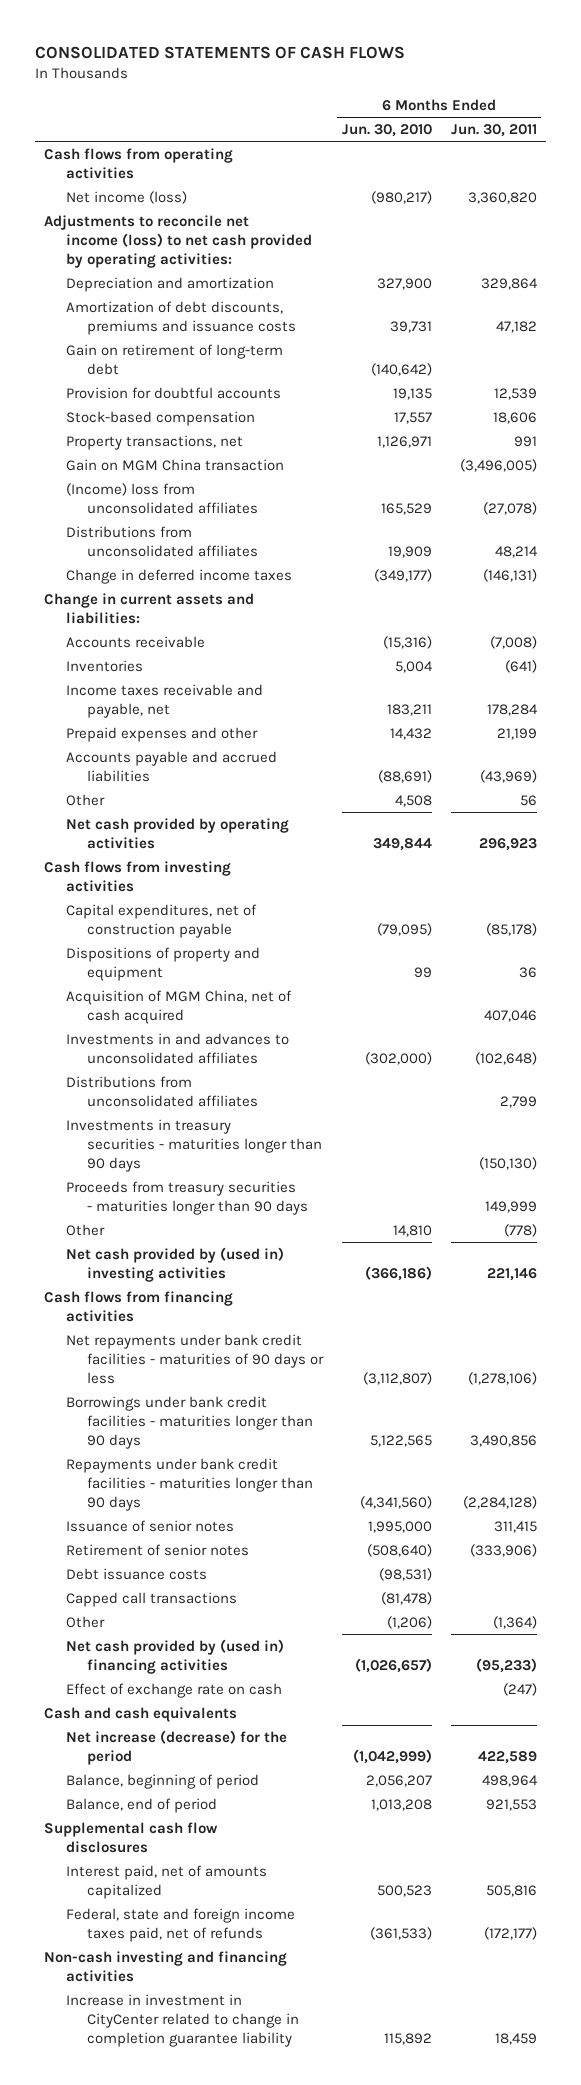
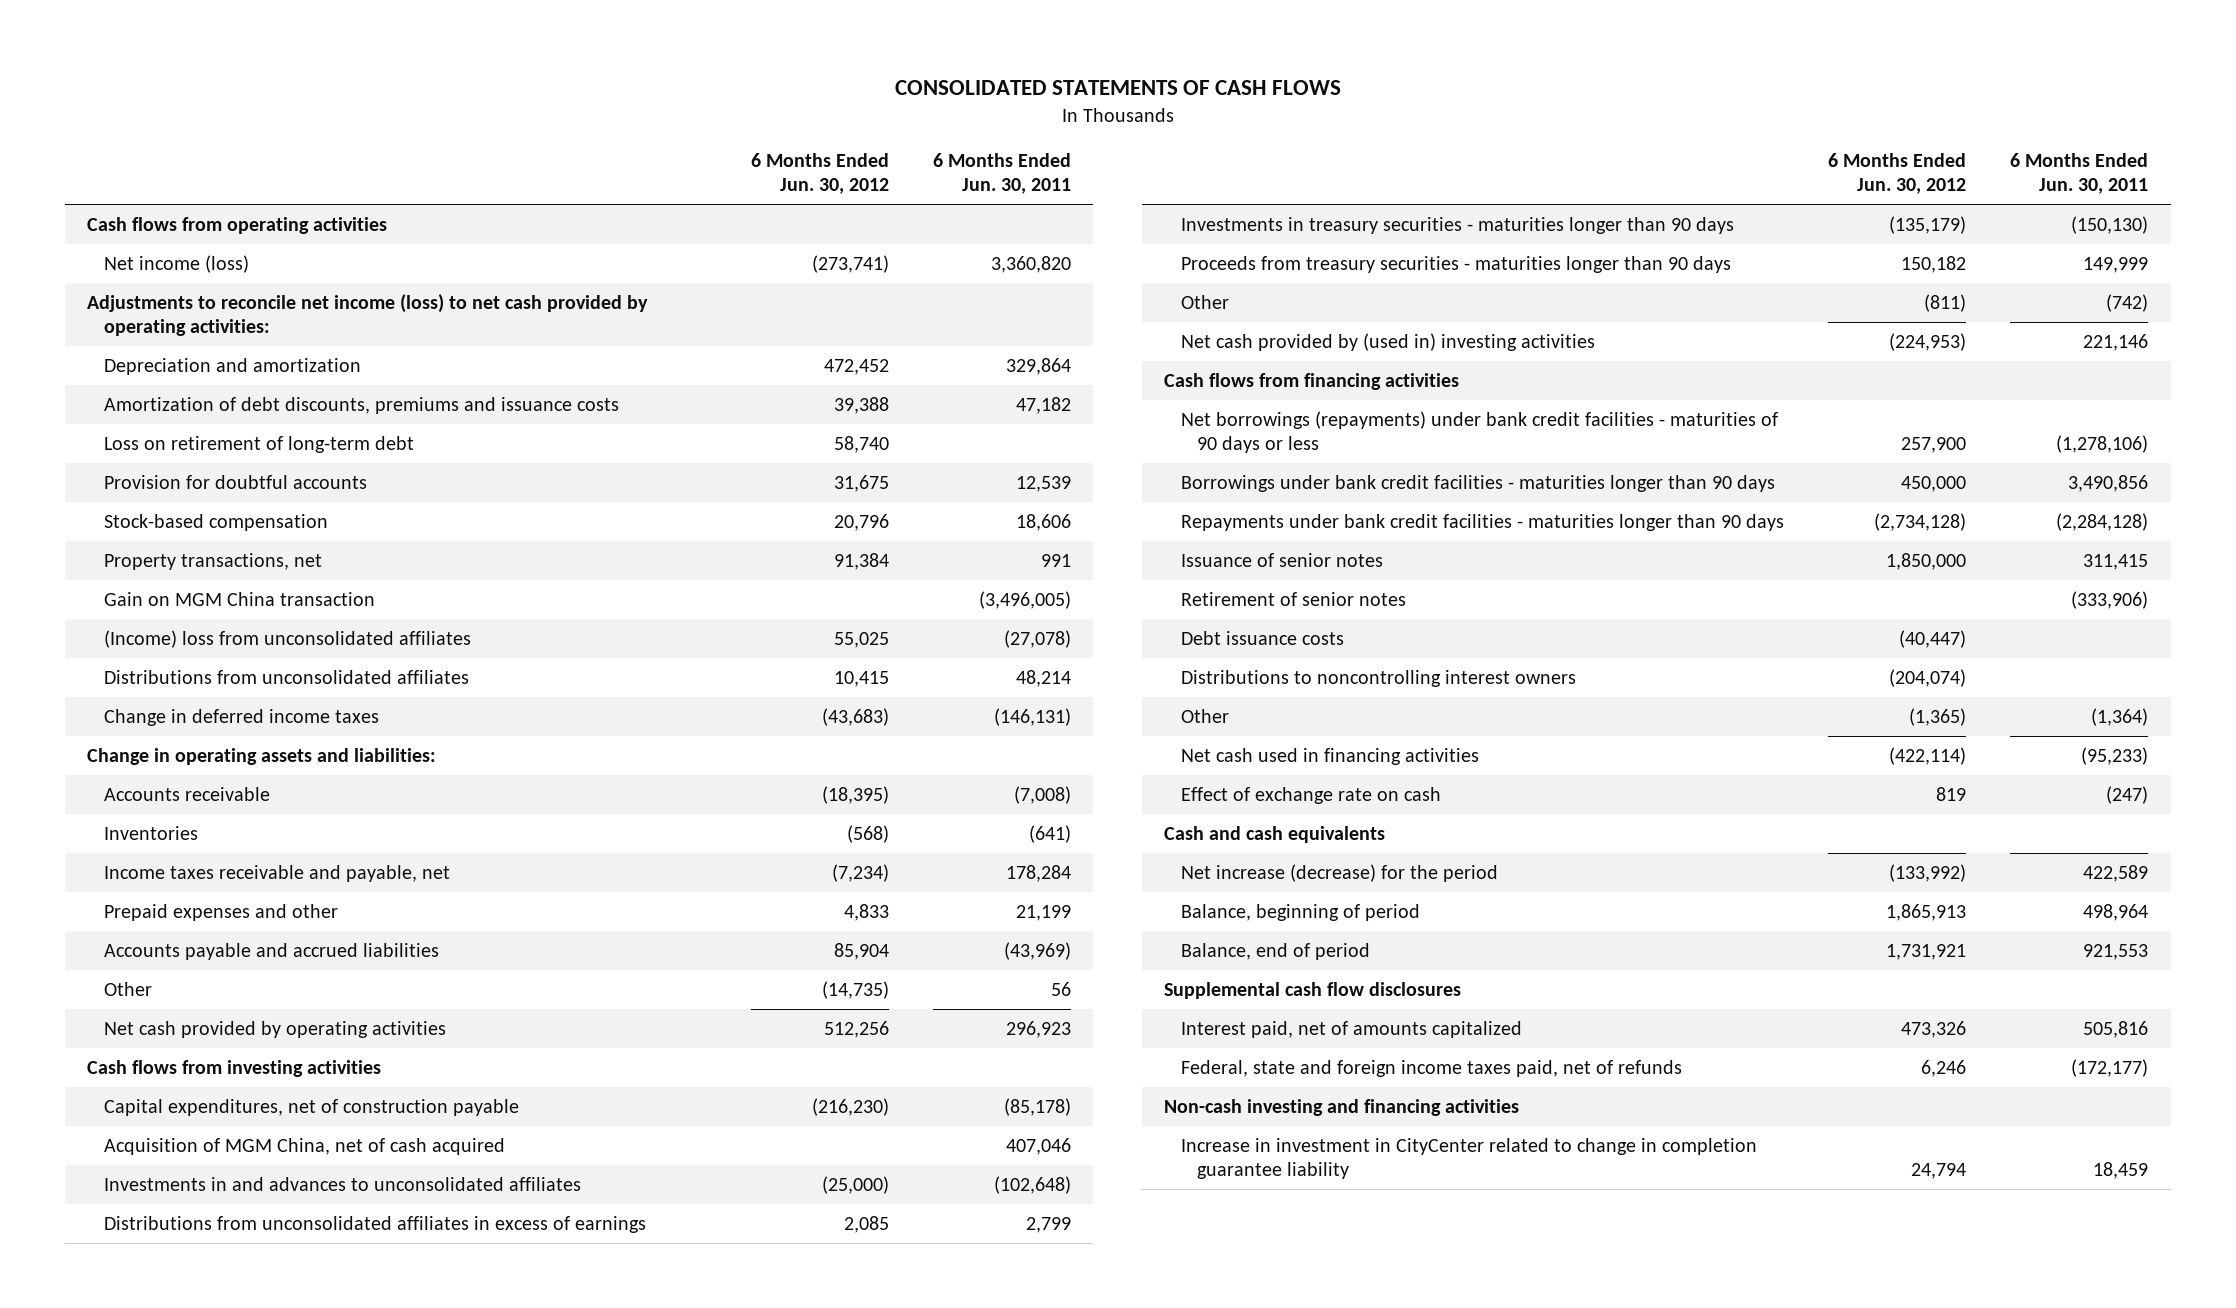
[341,123,432,137] Jun. 30, 2010 -> none
none -> [751,153,890,194] 6 Months Ended Jun. 30, 2012
[65,343,283,375] Gain on retirement of long-term debt -> [103,435,414,453] Loss on retirement of long-term debt
[44,592,255,624] Change in current assets and liabilities: -> [87,747,437,765] Change in operating assets and liabilities:
[65,946,260,981] Dispositions of property and equipment -> none
[65,1075,258,1107] Distributions from unconsolidated affiliates -> [103,1215,646,1233] Distributions from unconsolidated affiliates in excess of earnings
[503,1223,537,1237] (778) -> [2106,293,2149,312] (742)
[65,1333,324,1385] Net repayments under bank credit facilities - maturities of 90 days or less -> [1180,410,1778,453] Net borrowings (repayments) under bank credit facilities - maturities of 90 days or less
[65,1591,237,1607] Capped call transactions -> none
none -> [1180,669,1576,687] Distributions to noncontrolling interest owners
[65,1638,284,1674] Net cash provided by (used in) financing activities -> [1180,747,1479,765] Net cash used in financing activities

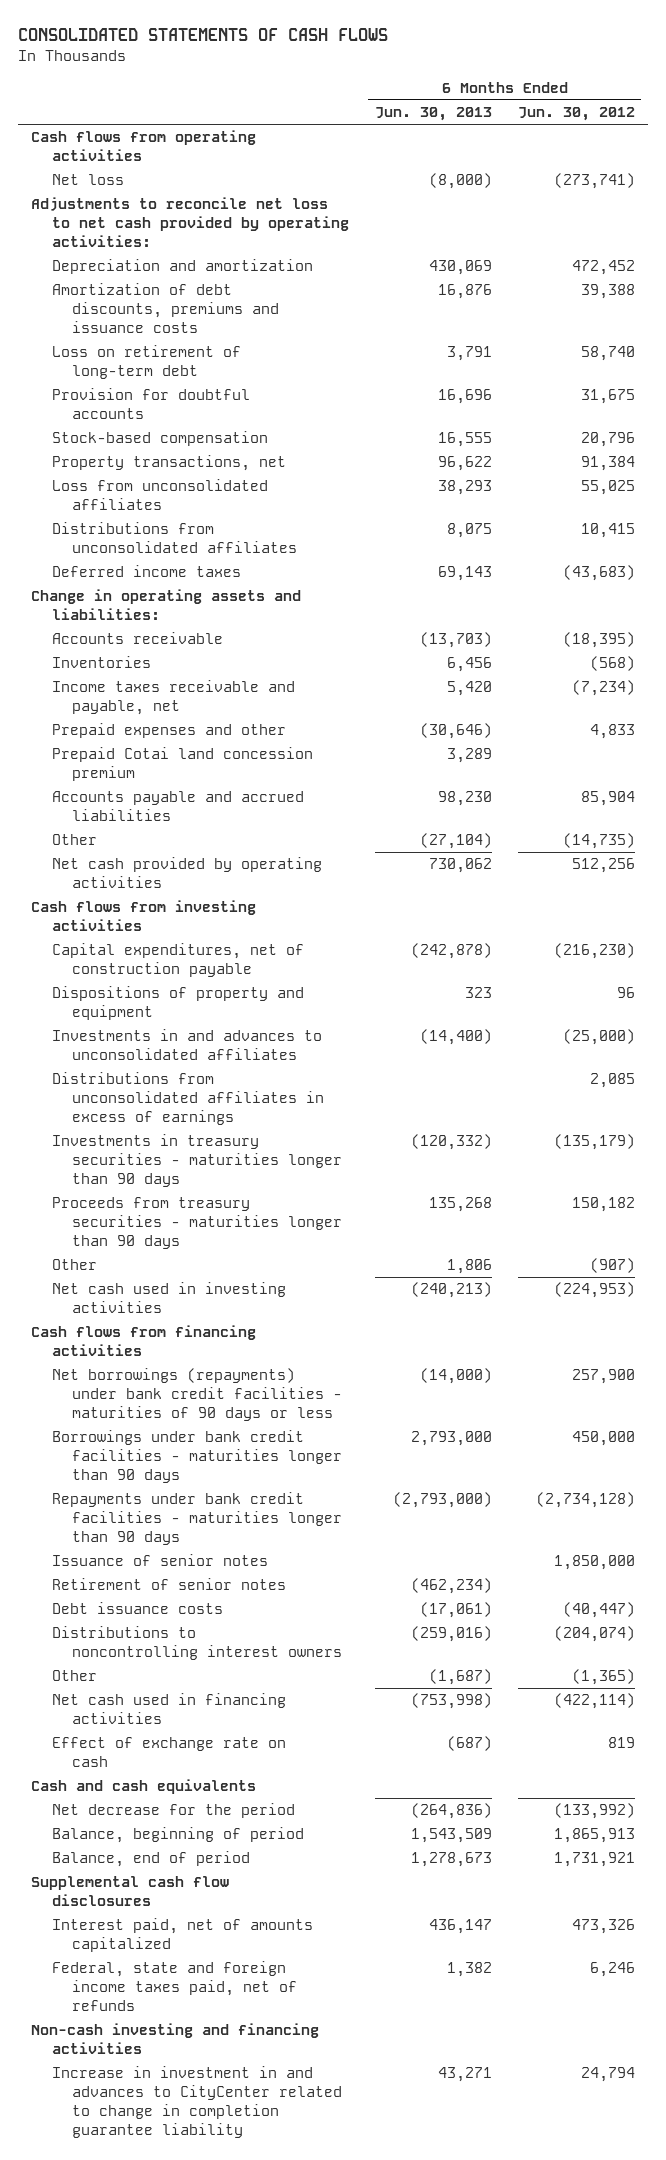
[933,153,1072,194] 6 Months Ended Jun. 30, 2011 -> none
none -> [374,107,492,122] Jun. 30, 2013
[103,254,249,273] Net income (loss) -> [51,174,124,186] Net loss
[87,293,649,336] Adjustments to reconcile net income (loss) to net cash provided by operating activities: -> [31,197,349,247] Adjustments to reconcile net loss to net cash provided by operating activities:
[103,591,375,606] Gain on MGM China transaction -> none
[103,629,471,648] (Income) loss from unconsolidated affiliates -> [51,479,268,511] Loss from unconsolidated affiliates
[103,708,379,726] Change in deferred income taxes -> [51,565,241,578] Deferred income taxes
none -> [51,747,313,782] Prepaid Cotai land concession premium
[103,1137,505,1155] Acquisition of MGM China, net of cash acquired -> none
none -> [51,986,304,1021] Dispositions of property and equipment
[1924,293,1967,312] (811) -> [589,1258,635,1274] (907)
[1180,332,1595,351] Net cash provided by (used in) investing activities -> [51,1282,286,1314] Net cash used in investing activities
[1180,863,1498,882] Net increase (decrease) for the period -> [51,1803,295,1819] Net decrease for the period
[1180,1137,1757,1179] Increase in investment in CityCenter related to change in completion guarantee liability -> [51,2066,342,2138] Increase in investment in and advances to CityCenter related to change in completion guarantee liability

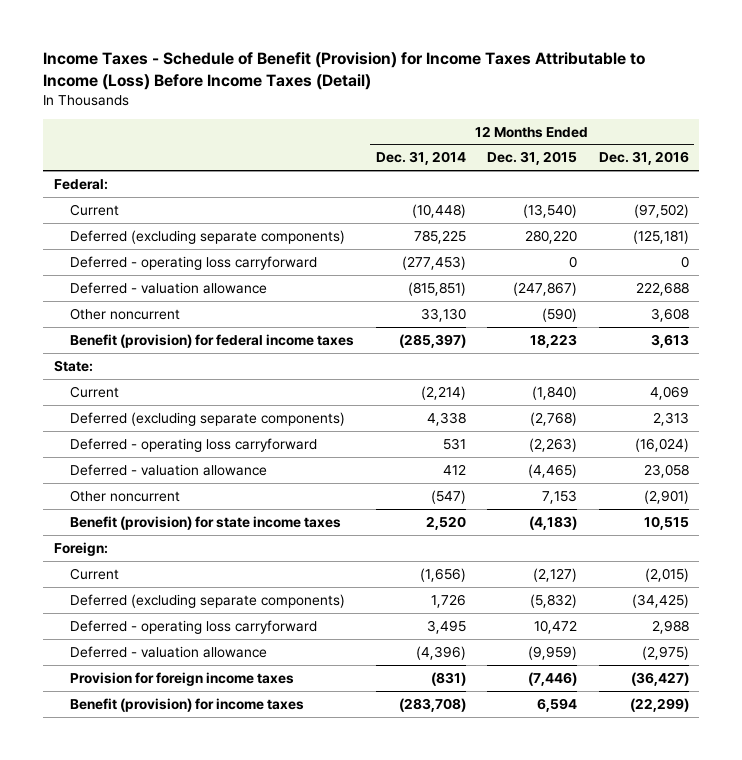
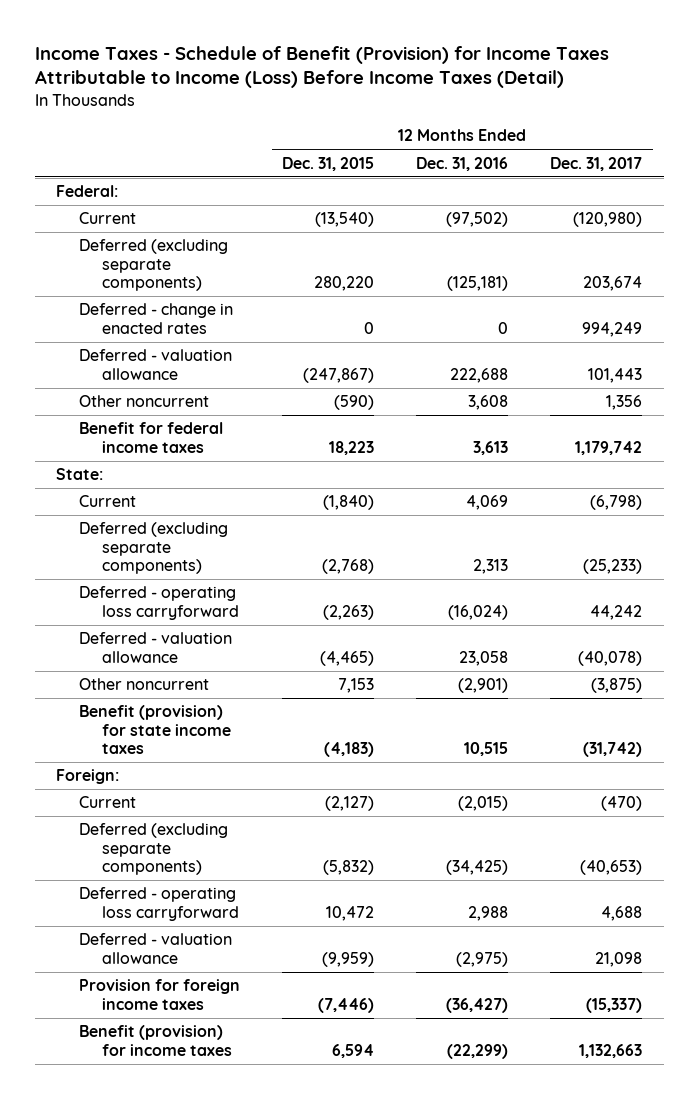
[375,151,466,166] Dec. 31, 2014 -> none
none -> [550,156,643,171] Dec. 31, 2017
[69,255,317,270] Deferred - operating loss carryforward -> none
none -> [79,303,234,334] Deferred - change in enacted rates
[69,333,354,348] Benefit (provision) for federal income taxes -> [79,422,224,453] Benefit for federal income taxes

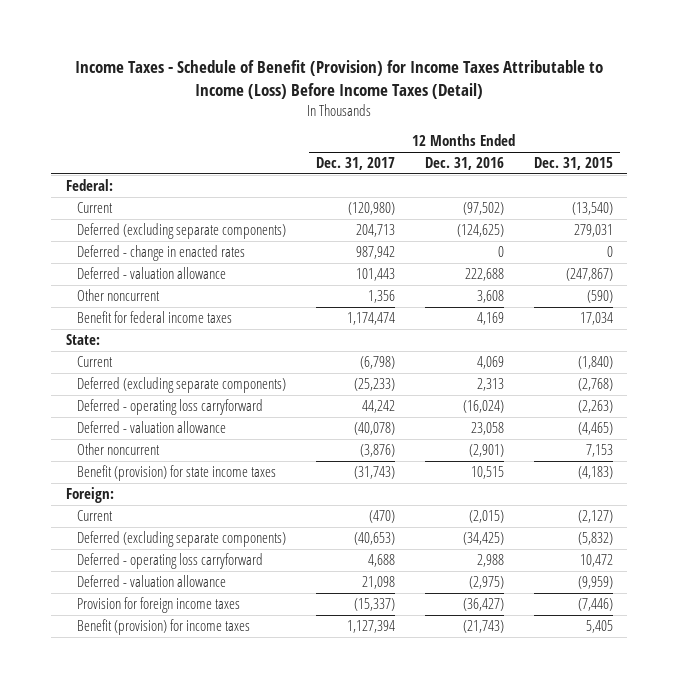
[314,276,375,292] 280,220 -> [573,224,613,238] 279,031
[447,276,509,292] (125,181) -> [456,224,504,238] (124,625)
[583,276,643,292] 203,674 -> [356,224,396,238] 204,713
[582,321,643,337] 994,249 -> [356,246,396,260] 987,942
[329,440,375,455] 18,223 -> [579,312,613,326] 17,034
[473,440,509,455] 3,613 -> [476,312,504,326] 4,169
[575,440,643,455] 1,179,742 -> [347,312,396,326] 1,174,474
[591,678,643,694] (3,875) -> [360,444,396,458] (3,876)
[583,742,643,758] (31,742) -> [354,466,396,480] (31,743)
[332,1043,375,1058] 6,594 -> [585,620,613,634] 5,405
[447,1043,509,1059] (22,299) -> [462,620,504,634] (21,743)
[579,1043,643,1058] 1,132,663 -> [347,620,396,634] 1,127,394

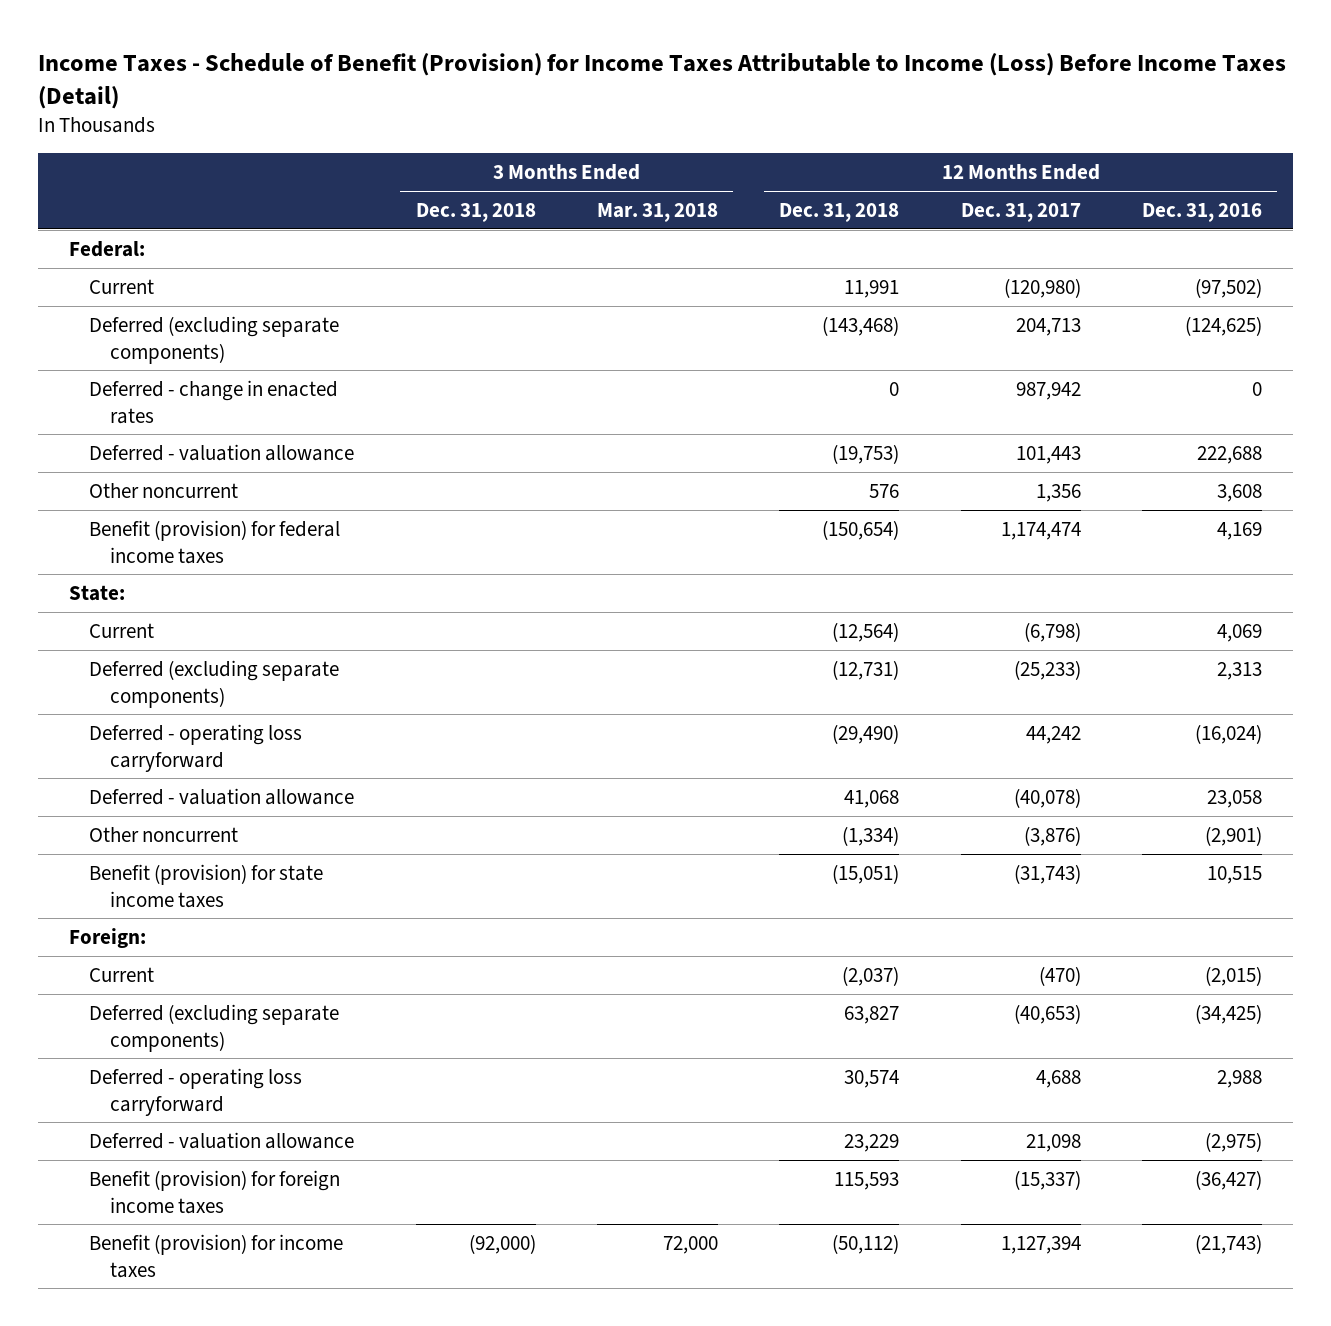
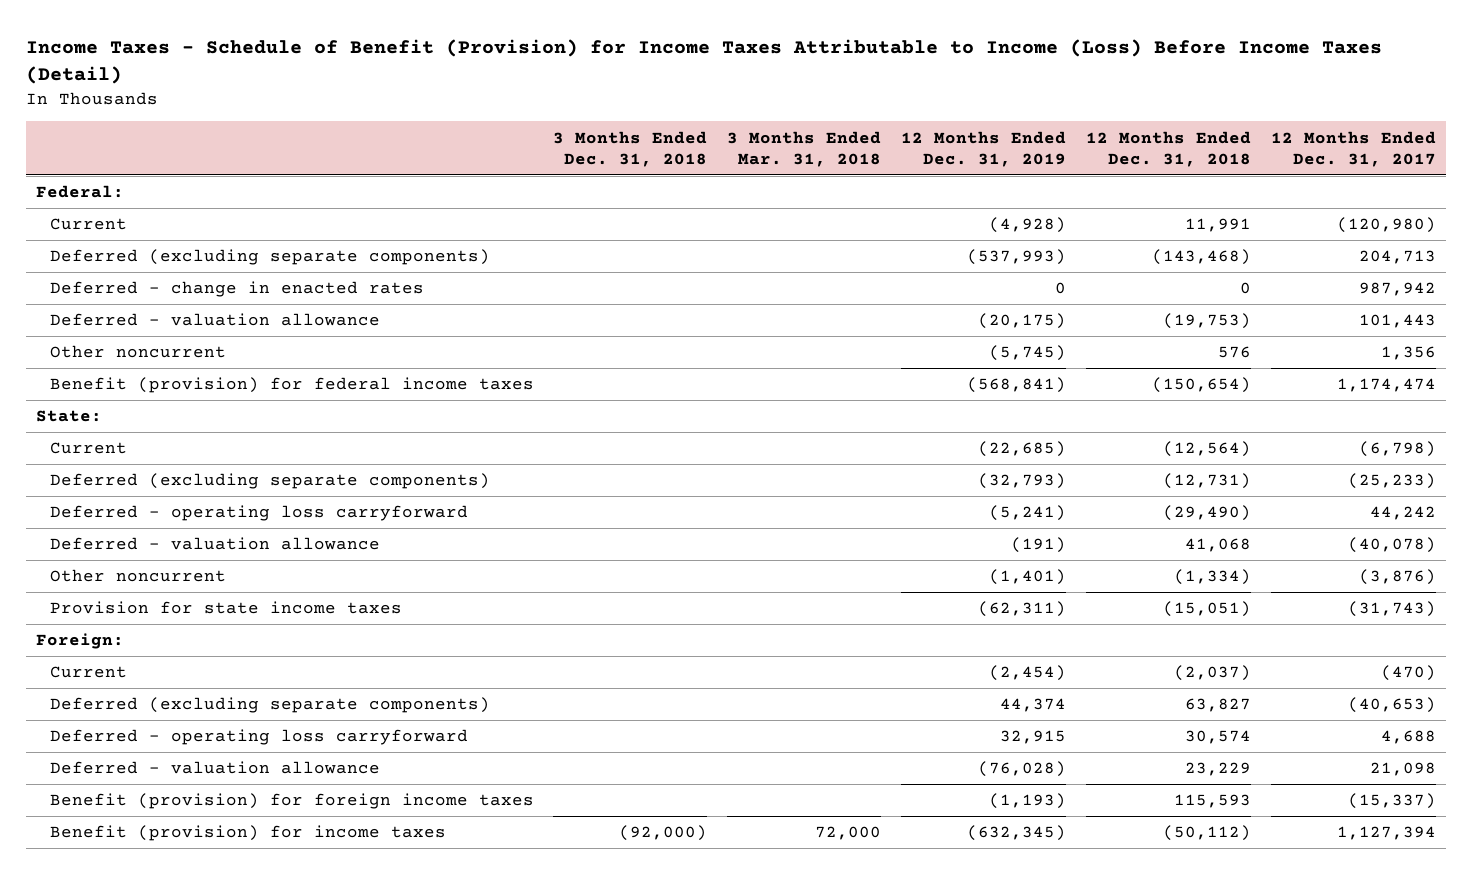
[1142,202,1263,222] Dec. 31, 2016 -> none
none -> [901,130,1067,167] 12 Months Ended Dec. 31, 2019
[89,863,324,908] Benefit (provision) for state income taxes -> [49,601,402,615] Provision for state income taxes

